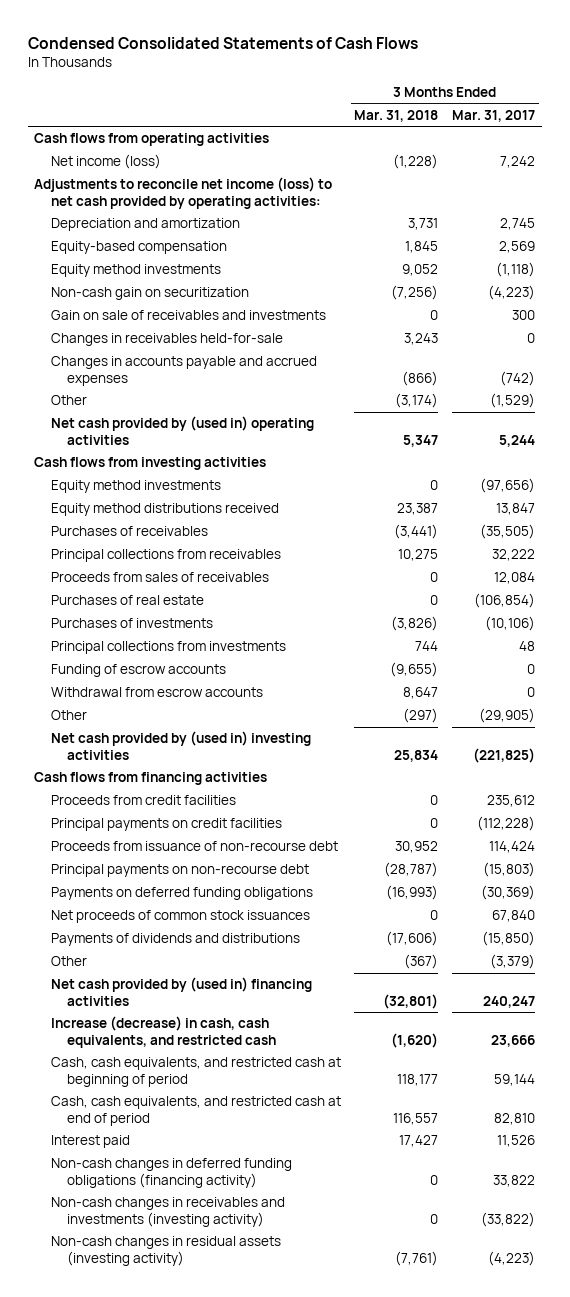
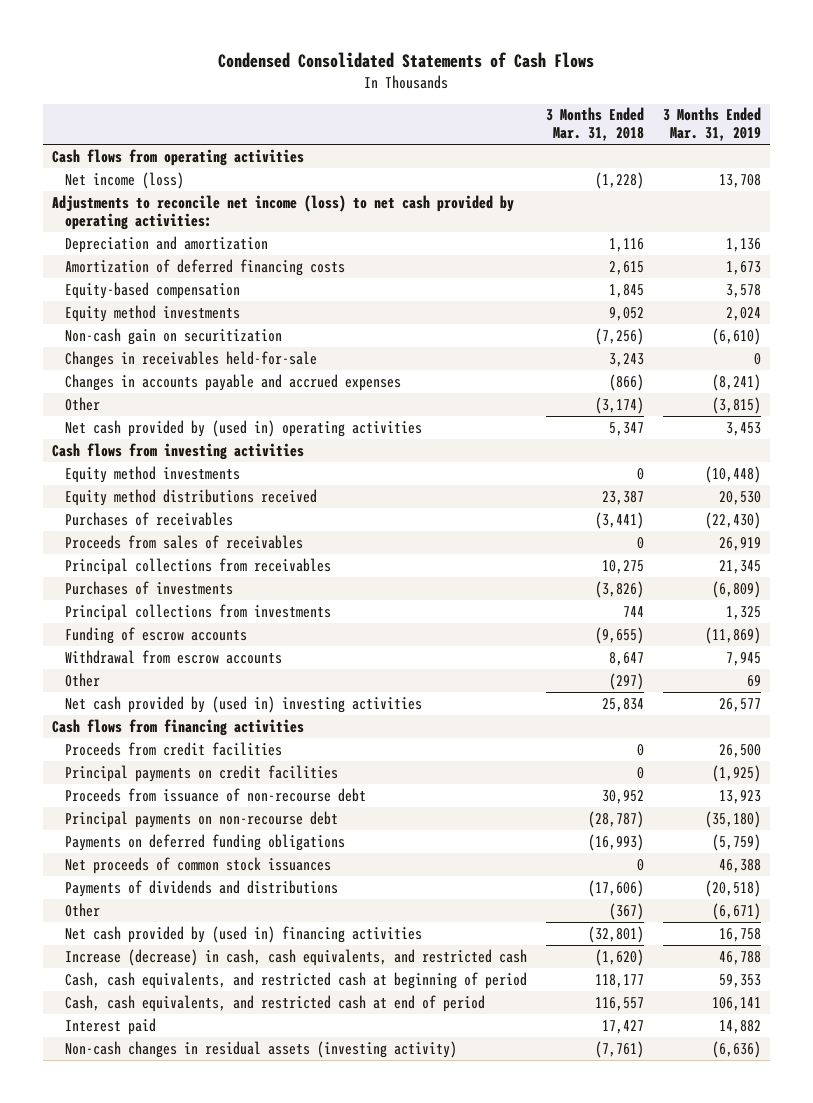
[452,110,536,123] Mar. 31, 2017 -> none
none -> [662,107,761,142] 3 Months Ended Mar. 31, 2019
[408,218,439,231] 3,731 -> [609,237,645,252] 1,116
none -> [65,258,346,276] Amortization of deferred financing costs
[50,310,326,321] Gain on sale of receivables and investments -> none
[50,595,204,606] Purchases of real estate -> none
[50,549,281,563] Principal collections from receivables -> [65,557,332,575] Principal collections from receivables
[50,1158,292,1189] Non-cash changes in deferred funding obligations (financing activity) -> none
[50,1197,285,1228] Non-cash changes in receivables and investments (investing activity) -> none

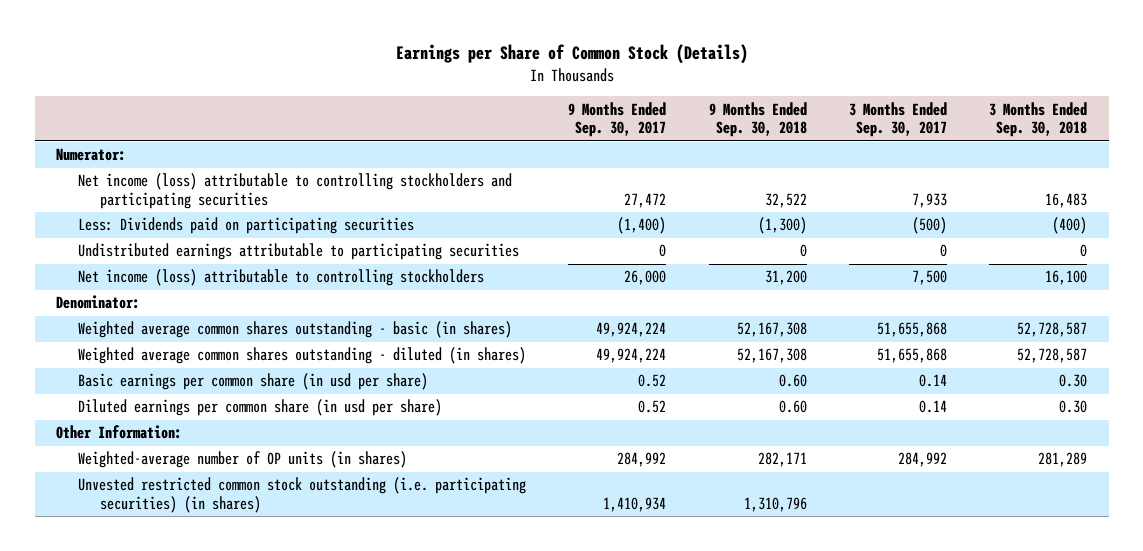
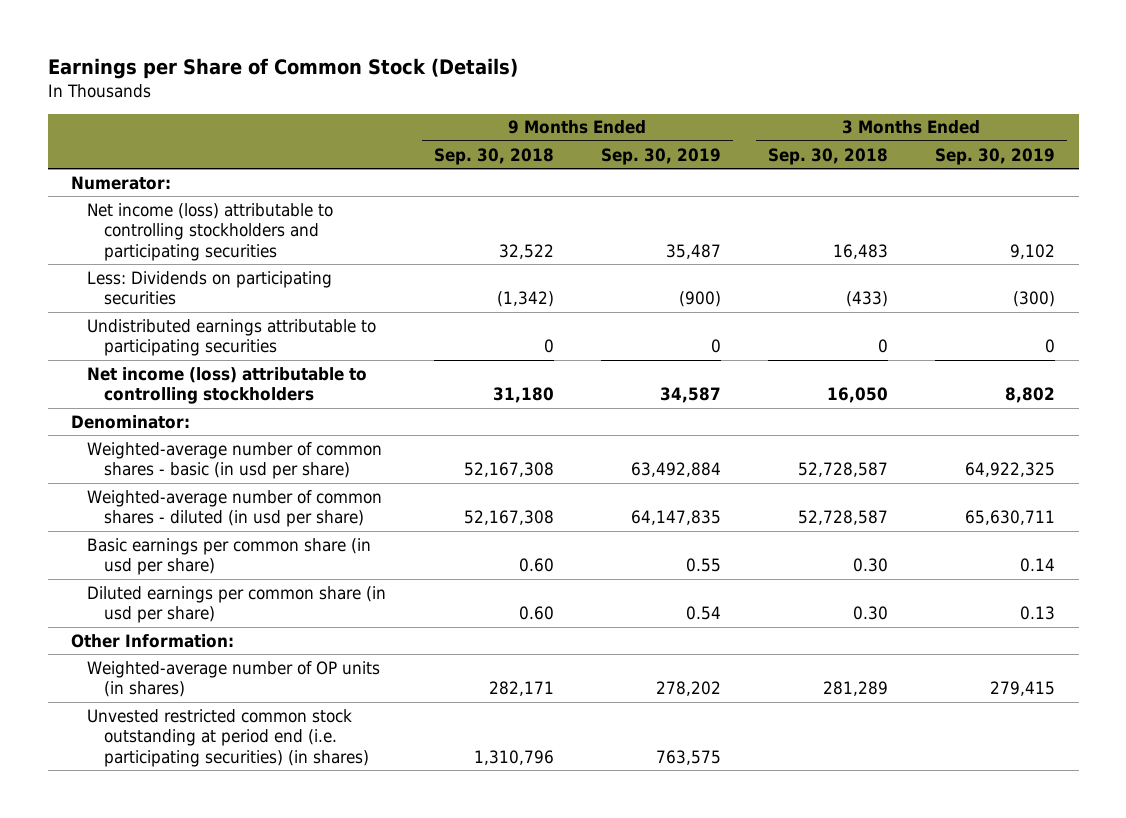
[568,101,667,138] 9 Months Ended Sep. 30, 2017 -> none
[849,101,948,138] 3 Months Ended Sep. 30, 2017 -> none
none -> [600,147,721,165] Sep. 30, 2019
none -> [935,147,1056,165] Sep. 30, 2019
[78,217,415,235] Less: Dividends paid on participating securities -> [87,270,333,306] Less: Dividends on participating securities
[757,217,807,235] (1,300) -> [496,291,554,308] (1,342)
[1052,217,1088,235] (400) -> [845,291,888,308] (433)
[764,270,807,286] 31,200 -> [492,387,554,404] 31,180
[1045,270,1088,286] 16,100 -> [826,387,888,404] 16,050
[78,321,513,339] Weighted average common shares outstanding - basic (in shares) -> [87,441,383,480] Weighted-average number of common shares - basic (in usd per share)
[78,347,527,365] Weighted average common shares outstanding - diluted (in shares) -> [87,489,383,528] Weighted-average number of common shares - diluted (in usd per share)
[78,477,527,513] Unvested restricted common stock outstanding (i.e. participating securities) (in shares) -> [87,708,369,767] Unvested restricted common stock outstanding at period end (i.e. participating securities) (in shares)

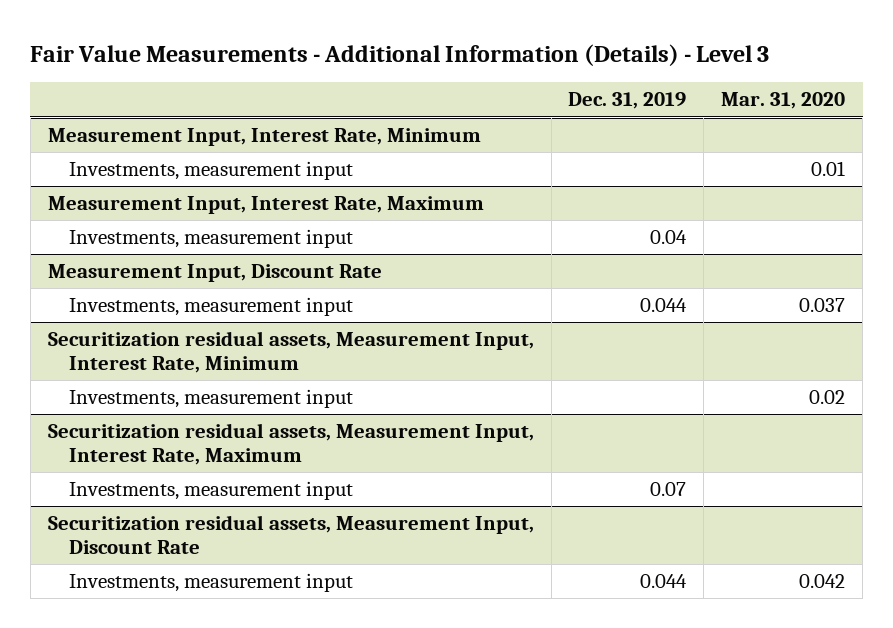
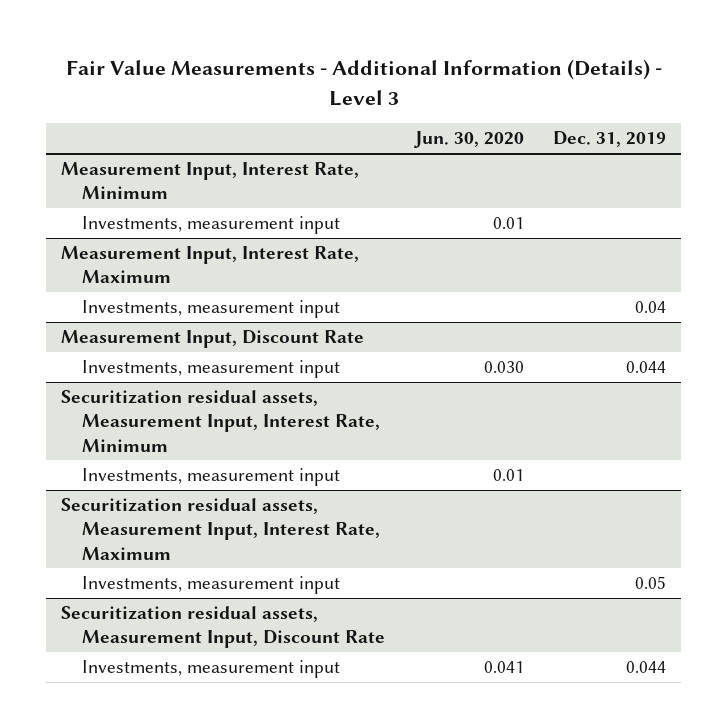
[721,92,846,110] Mar. 31, 2020 -> none
none -> [413,131,524,149] Jun. 30, 2020
[650,482,687,497] 0.07 -> [635,575,667,589] 0.05

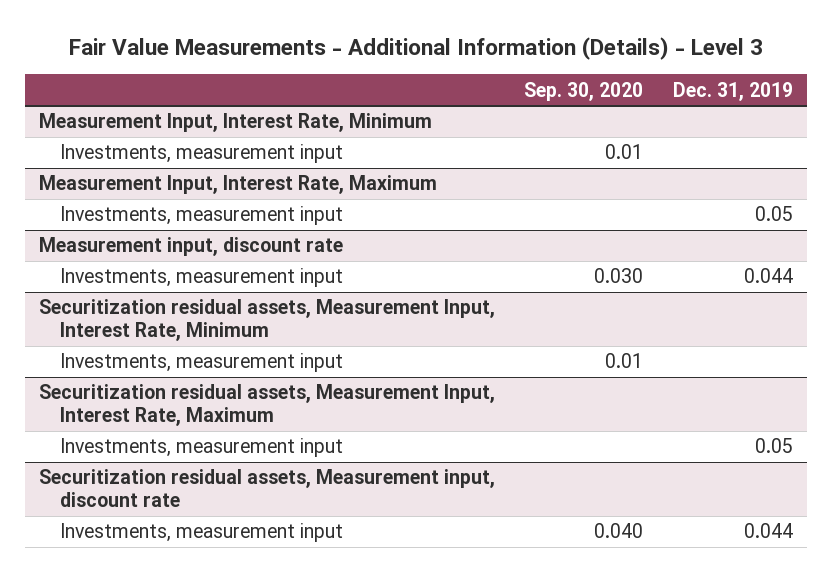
[413,131,524,149] Jun. 30, 2020 -> none
none -> [524,81,644,101] Sep. 30, 2020
[635,300,667,313] 0.04 -> [754,206,793,222] 0.05
[60,329,364,348] Measurement Input, Discount Rate -> [39,237,344,257] Measurement input, discount rate
[60,605,385,649] Securitization residual assets, Measurement Input, Discount Rate -> [39,469,496,507] Securitization residual assets, Measurement input, discount rate

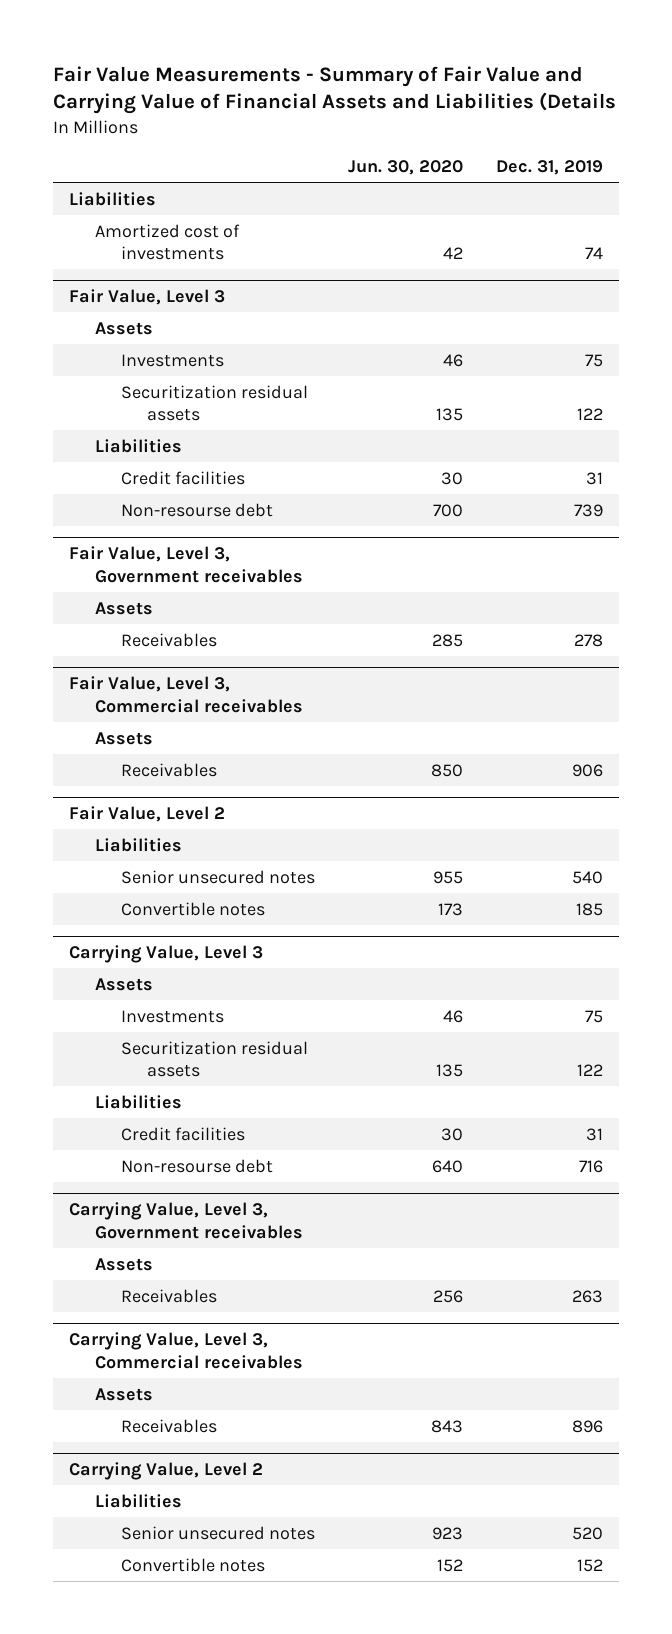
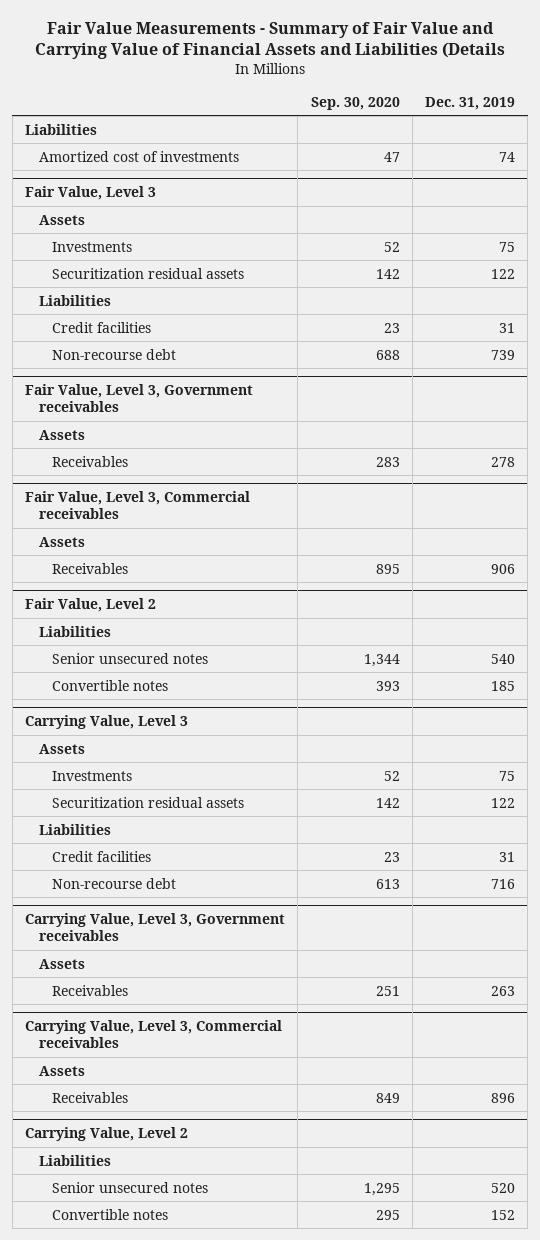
[347,160,463,176] Jun. 30, 2020 -> none
none -> [310,96,400,110] Sep. 30, 2020
[121,502,274,517] Non-resourse debt -> [52,348,177,360] Non-recourse debt
[121,1158,274,1173] Non-resourse debt -> [52,877,177,889] Non-recourse debt

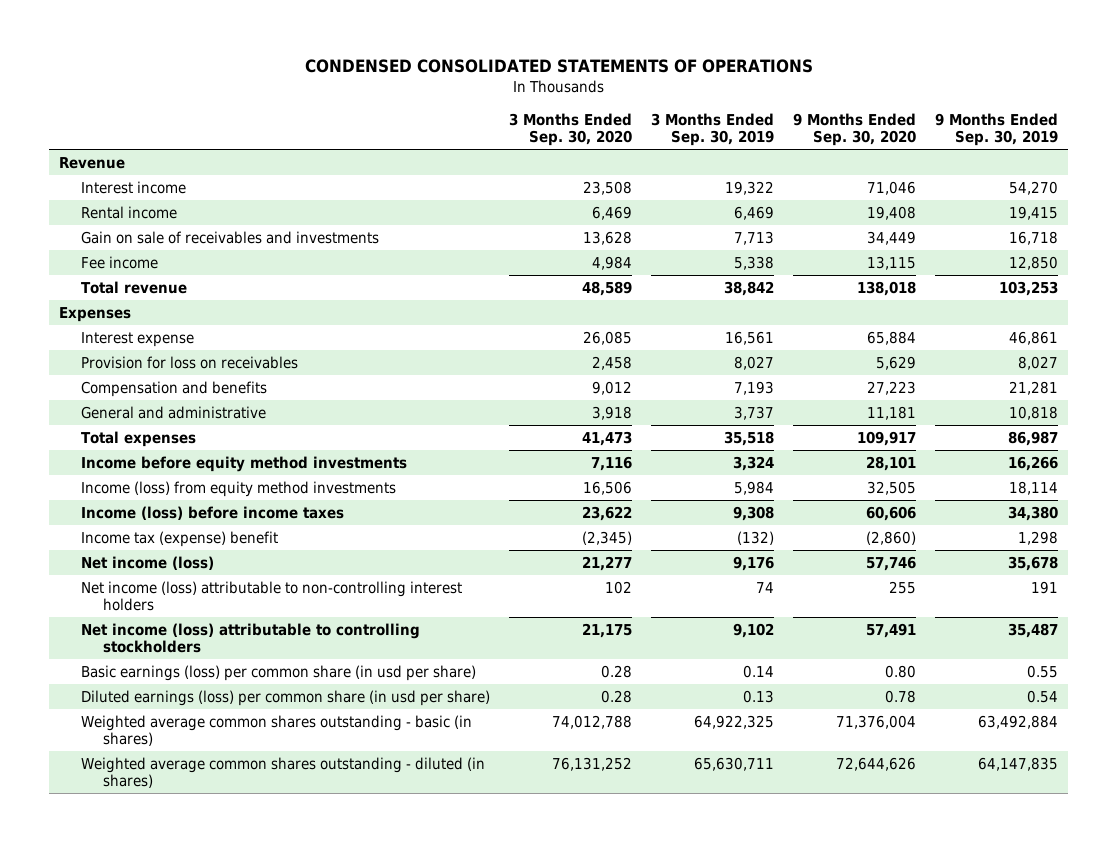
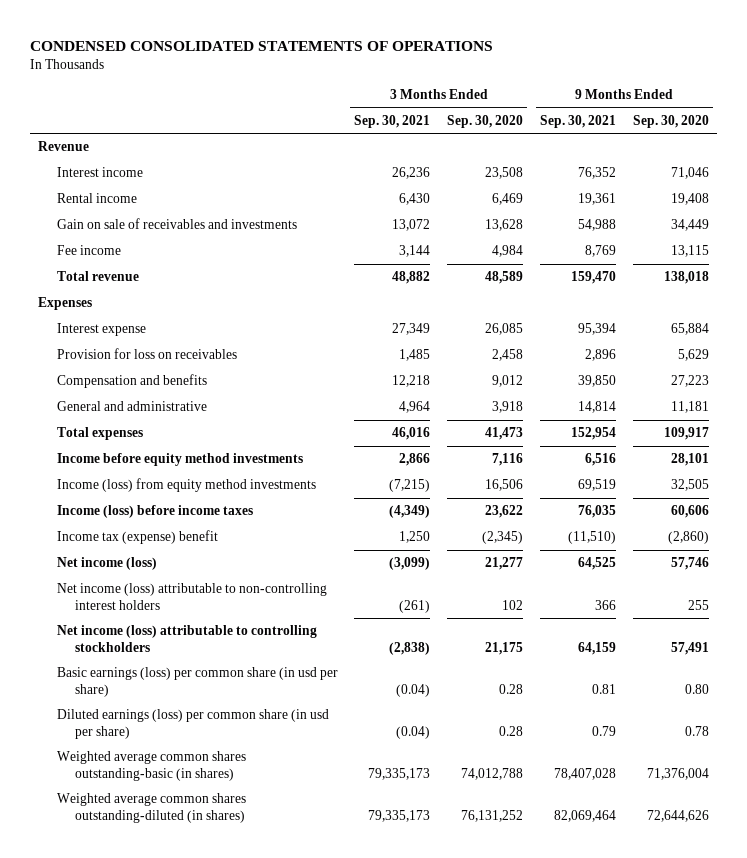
[651,112,775,147] 3 Months Ended Sep. 30, 2019 -> none
[935,112,1059,147] 9 Months Ended Sep. 30, 2019 -> none
none -> [354,114,431,128] Sep. 30, 2021
none -> [539,114,616,128] Sep. 30, 2021
[81,714,473,747] Weighted average common shares outstanding - basic (in shares) -> [56,751,246,781] Weighted average common shares outstanding-basic (in shares)
[81,756,486,789] Weighted average common shares outstanding - diluted (in shares) -> [56,793,246,823] Weighted average common shares outstanding-diluted (in shares)

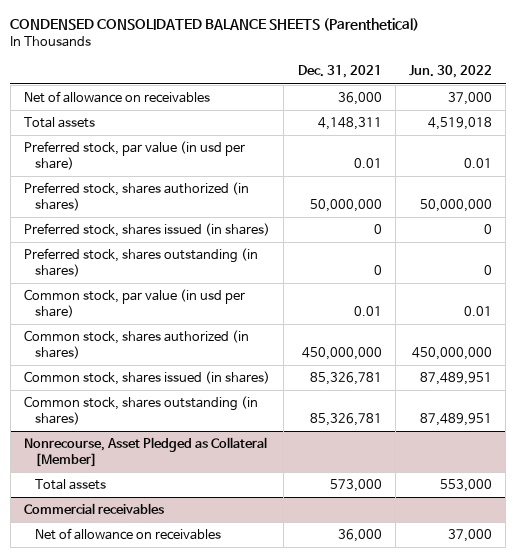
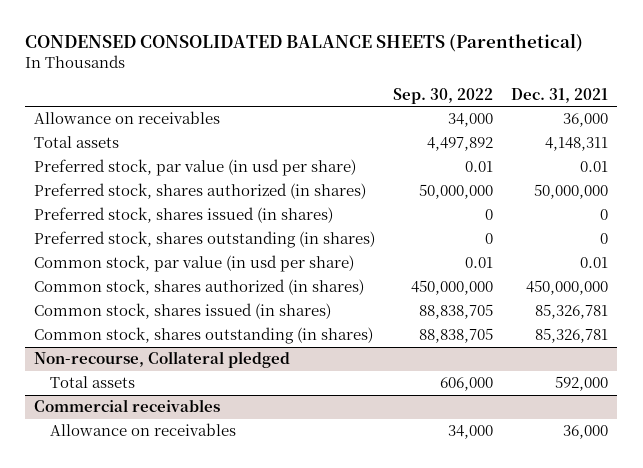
[409,65,493,79] Jun. 30, 2022 -> none
none -> [393,88,494,105] Sep. 30, 2022
[24,91,211,104] Net of allowance on receivables -> [34,111,221,125] Allowance on receivables
[24,437,268,468] Nonrecourse, Asset Pledged as Collateral [Member] -> none
none -> [34,351,291,369] Non-recourse, Collateral pledged
[329,479,382,493] 573,000 -> [555,376,609,392] 592,000
[35,528,222,541] Net of allowance on receivables -> [49,423,236,437] Allowance on receivables

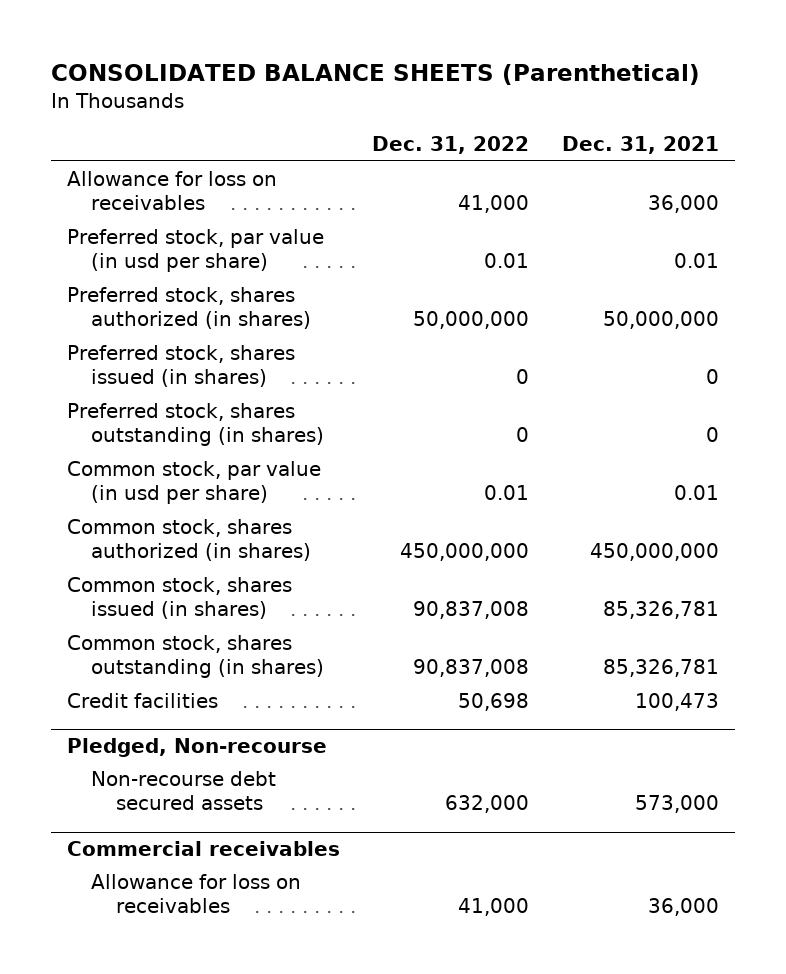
[25,33,584,53] CONDENSED CONSOLIDATED BALANCE SHEETS (Parenthetical) -> [50,64,700,86] CONSOLIDATED BALANCE SHEETS (Parenthetical)
[393,88,494,105] Sep. 30, 2022 -> none
none -> [372,136,530,155] Dec. 31, 2022
[34,136,120,149] Total assets -> none
[34,111,221,125] Allowance on receivables -> [66,170,277,210] Allowance for loss on receivables
[49,376,135,389] Total assets -> none
none -> [66,692,218,708] Credit facilities
[34,351,291,369] Non-recourse, Collateral pledged -> [66,737,327,757] Pledged, Non-recourse
none -> [91,770,277,810] Non-recourse debt secured assets
[49,423,236,437] Allowance on receivables -> [91,873,302,913] Allowance for loss on receivables

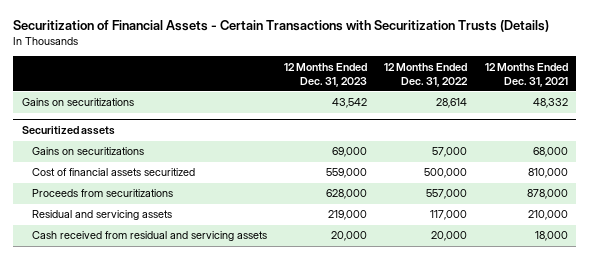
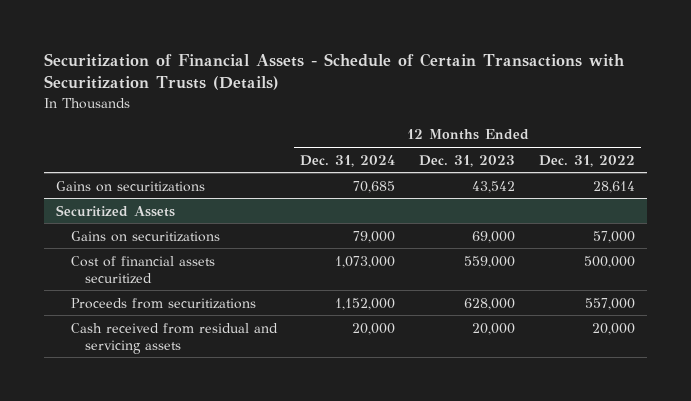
[13,20,550,33] Securitization of Financial Assets - Certain Transactions with Securitization Trusts (Details) -> [44,53,626,91] Securitization of Financial Assets - Schedule of Certain Transactions with Securitization Trusts (Details)
[484,62,568,87] 12 Months Ended Dec. 31, 2021 -> none
none -> [300,154,396,167] Dec. 31, 2024
[21,126,115,136] Securitized assets -> [56,204,176,217] Securitized Assets
[32,210,173,221] Residual and servicing assets -> none

